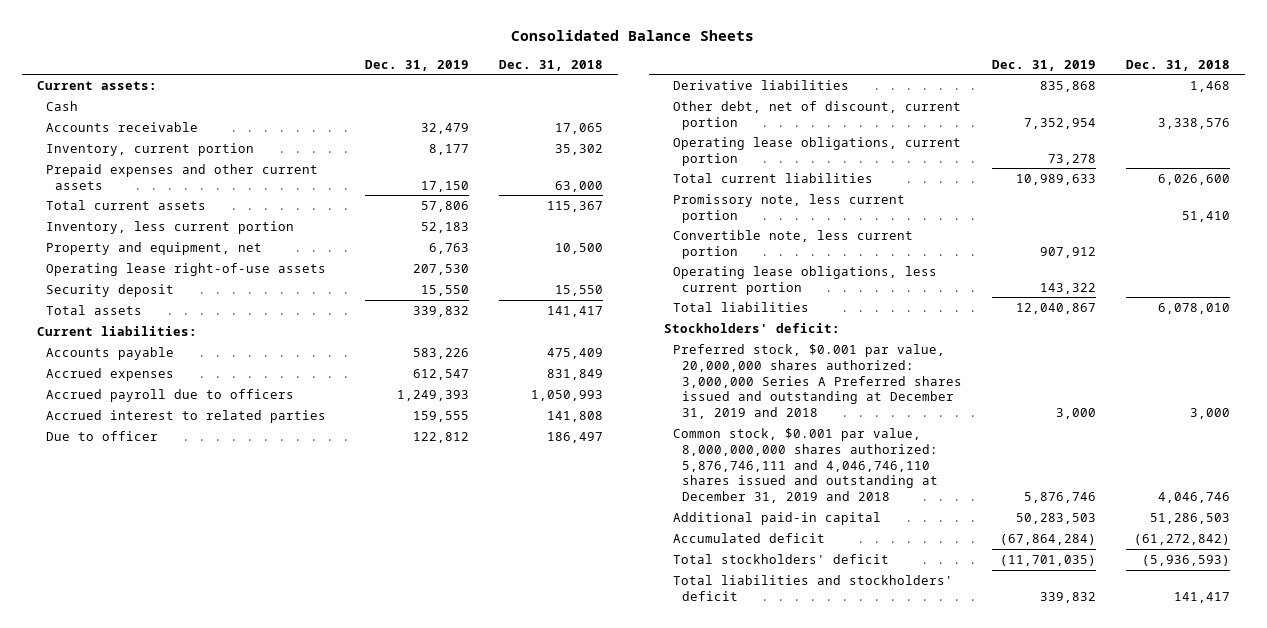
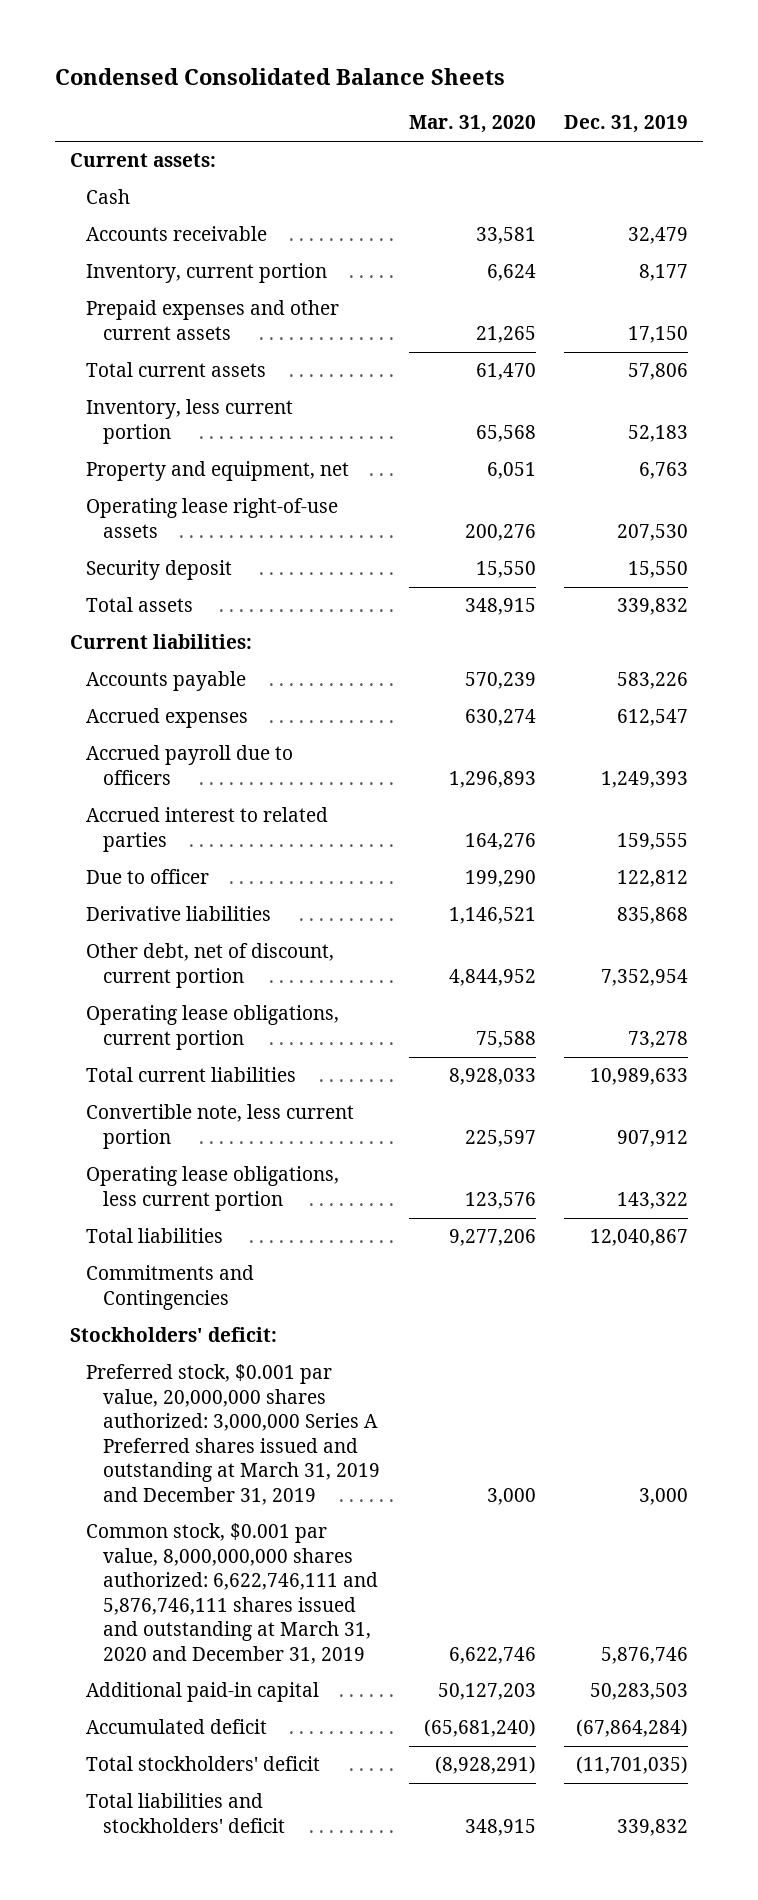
[511,30,755,42] Consolidated Balance Sheets -> [55,67,506,85] Condensed Consolidated Balance Sheets
[498,59,603,71] Dec. 31, 2018 -> none
none -> [408,115,536,134] Mar. 31, 2020
[672,193,905,223] Promissory note, less current portion -> none
none -> [86,1265,255,1310] Commitments and Contingencies
[672,343,962,420] Preferred stock, $0.001 par value, 20,000,000 shares authorized: 3,000,000 Series A Preferred shares issued and outstanding at December 31, 2019 and 2018 -> [86,1364,381,1505] Preferred stock, $0.001 par value, 20,000,000 shares authorized: 3,000,000 Series A Preferred shares issued and outstanding at March 31, 2019 and December 31, 2019
[672,427,938,504] Common stock, $0.001 par value, 8,000,000,000 shares authorized: 5,876,746,111 and 4,046,746,110 shares issued and outstanding at December 31, 2019 and 2018 -> [86,1523,379,1664] Common stock, $0.001 par value, 8,000,000,000 shares authorized: 6,622,746,111 and 5,876,746,111 shares issued and outstanding at March 31, 2020 and December 31, 2019

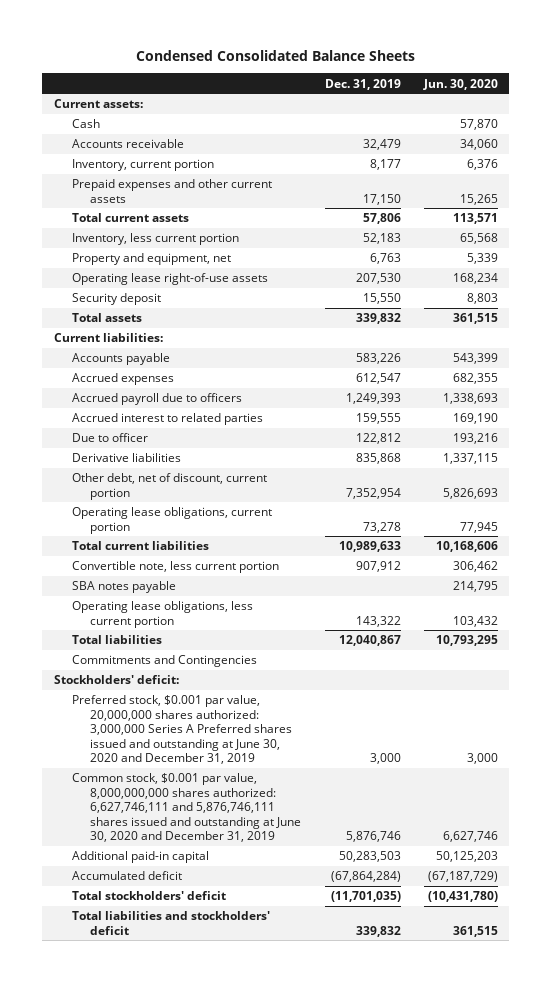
[408,115,536,134] Mar. 31, 2020 -> none
none -> [422,78,498,90] Jun. 30, 2020
none -> [72,581,177,594] SBA notes payable
[86,1364,381,1505] Preferred stock, $0.001 par value, 20,000,000 shares authorized: 3,000,000 Series A Preferred shares issued and outstanding at March 31, 2019 and December 31, 2019 -> [72,695,293,765] Preferred stock, $0.001 par value, 20,000,000 shares authorized: 3,000,000 Series A Preferred shares issued and outstanding at June 30, 2020 and December 31, 2019
[86,1523,379,1664] Common stock, $0.001 par value, 8,000,000,000 shares authorized: 6,622,746,111 and 5,876,746,111 shares issued and outstanding at March 31, 2020 and December 31, 2019 -> [72,773,302,843] Common stock, $0.001 par value, 8,000,000,000 shares authorized: 6,627,746,111 and 5,876,746,111 shares issued and outstanding at June 30, 2020 and December 31, 2019

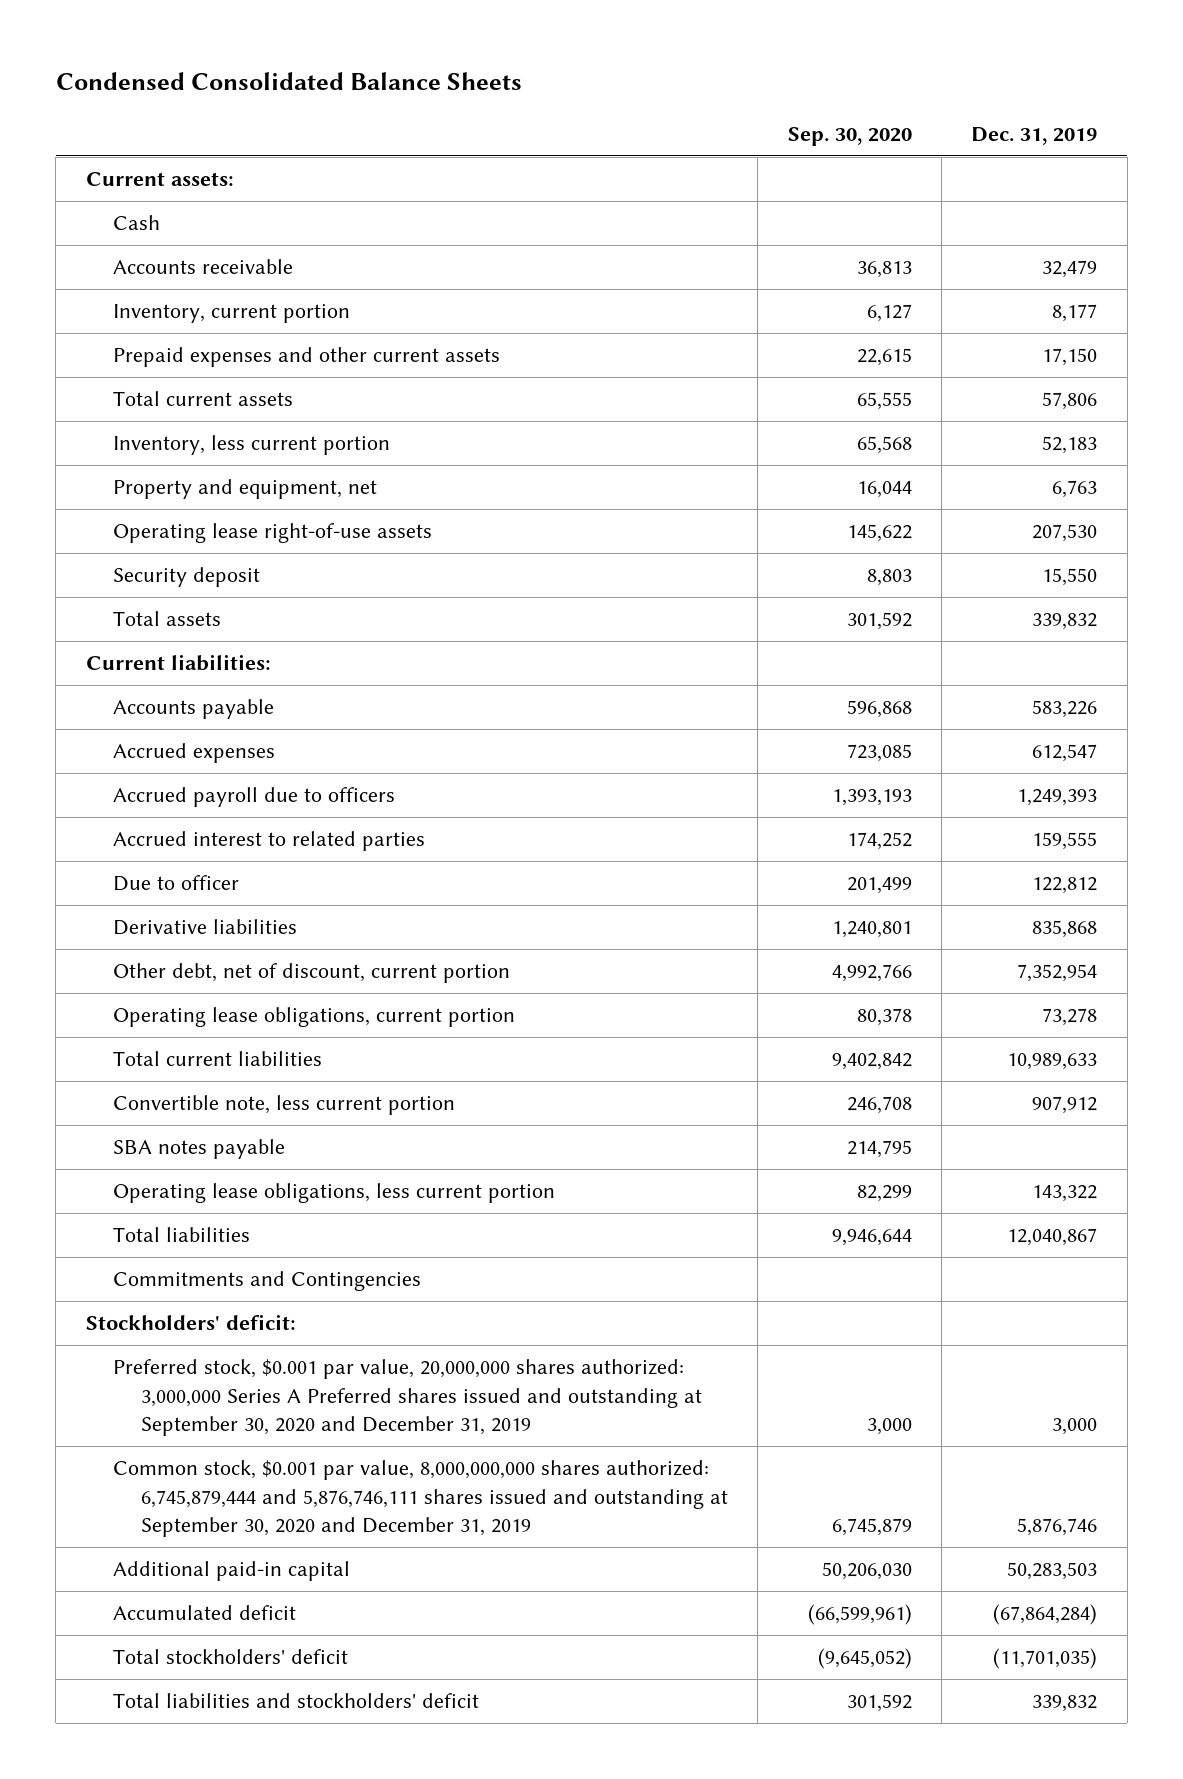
[422,78,498,90] Jun. 30, 2020 -> none
none -> [787,127,912,147] Sep. 30, 2020
[72,695,293,765] Preferred stock, $0.001 par value, 20,000,000 shares authorized: 3,000,000 Series A Preferred shares issued and outstanding at June 30, 2020 and December 31, 2019 -> [113,1359,703,1437] Preferred stock, $0.001 par value, 20,000,000 shares authorized: 3,000,000 Series A Preferred shares issued and outstanding at September 30, 2020 and December 31, 2019
[72,773,302,843] Common stock, $0.001 par value, 8,000,000,000 shares authorized: 6,627,746,111 and 5,876,746,111 shares issued and outstanding at June 30, 2020 and December 31, 2019 -> [113,1460,729,1538] Common stock, $0.001 par value, 8,000,000,000 shares authorized: 6,745,879,444 and 5,876,746,111 shares issued and outstanding at September 30, 2020 and December 31, 2019

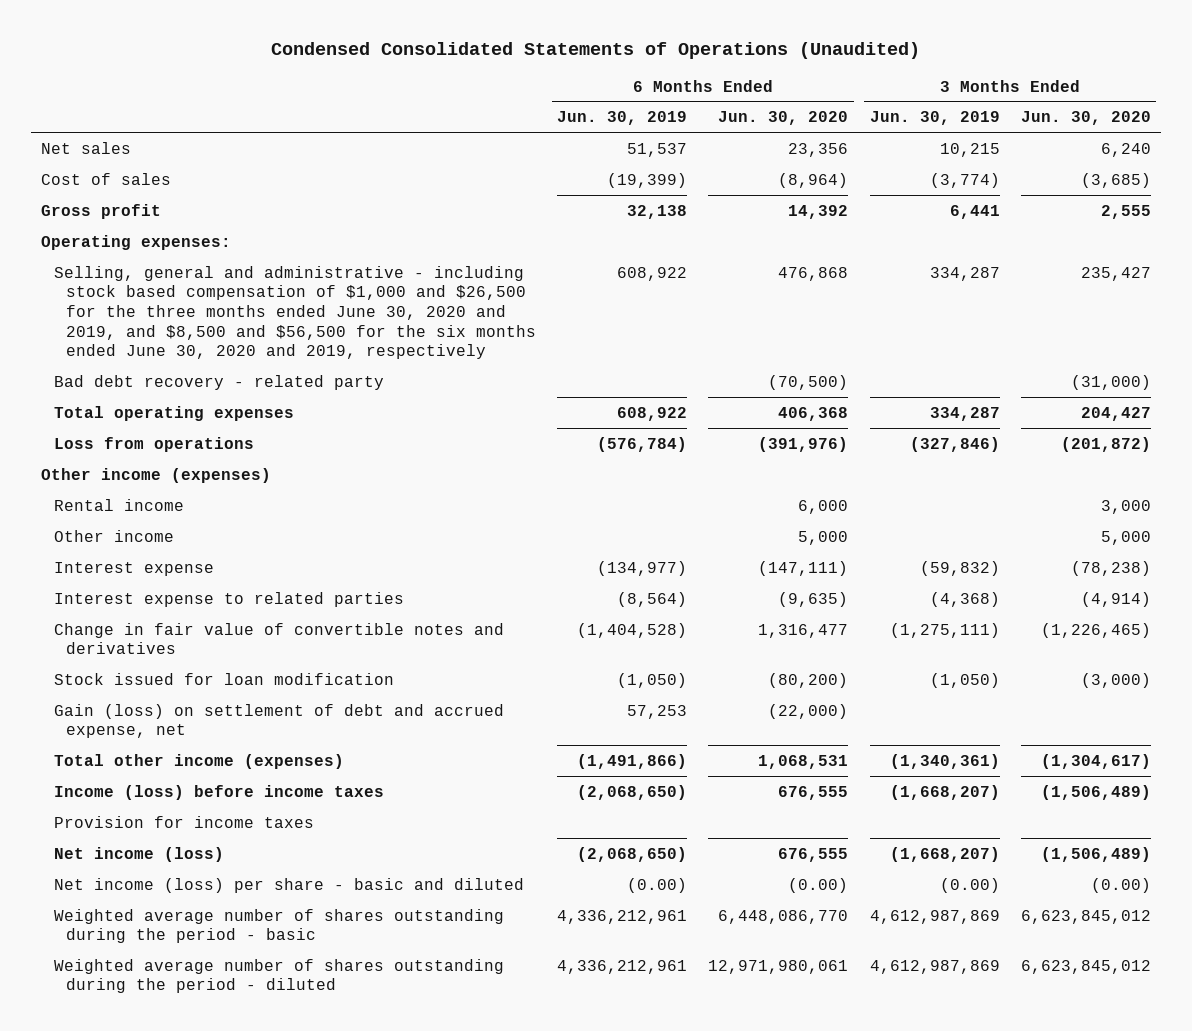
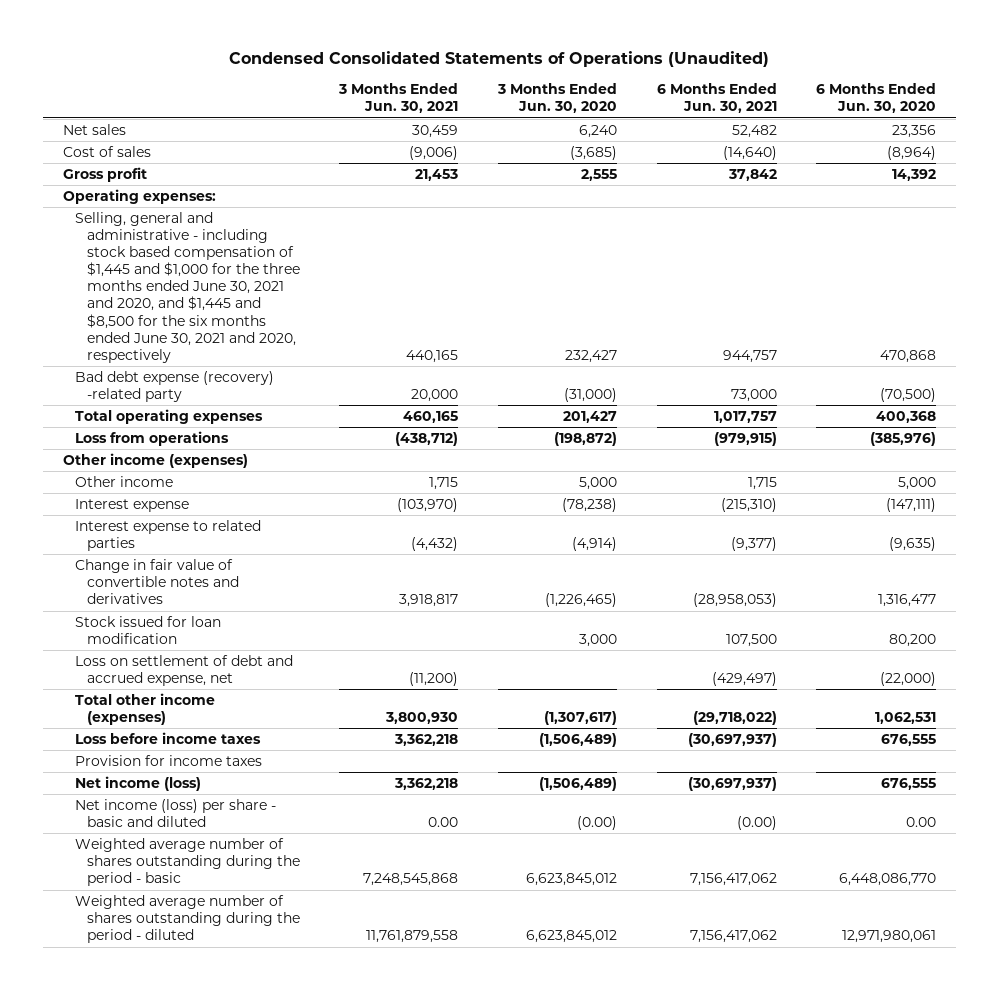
[557,111,688,126] Jun. 30, 2019 -> none
[869,111,1000,126] Jun. 30, 2019 -> none
none -> [338,83,459,114] 3 Months Ended Jun. 30, 2021
none -> [656,83,777,114] 6 Months Ended Jun. 30, 2021
[53,265,537,360] Selling, general and administrative - including stock based compensation of $1,000 and $26,500 for the three months ended June 30, 2020 and 2019, and $8,500 and $56,500 for the six months ended June 30, 2020 and 2019, respectively -> [74,212,300,363] Selling, general and administrative - including stock based compensation of $1,445 and $1,000 for the three months ended June 30, 2021 and 2020, and $1,445 and $8,500 for the six months ended June 30, 2021 and 2020, respectively
[778,266,849,281] 476,868 -> [880,349,937,363] 470,868
[1080,266,1151,281] 235,427 -> [565,349,618,363] 232,427
[53,374,384,390] Bad debt recovery - related party -> [74,371,274,403] Bad debt expense (recovery) -related party
[778,406,849,421] 406,368 -> [876,411,937,424] 400,368
[1080,406,1151,421] 204,427 -> [563,411,618,424] 201,427
[758,436,849,452] (391,976) -> [870,432,937,447] (385,976)
[1060,436,1151,452] (201,872) -> [554,432,618,447] (198,872)
[53,498,184,511] Rental income -> none
[768,672,849,688] (80,200) -> [889,634,937,648] 80,200
[1080,672,1151,688] (3,000) -> [579,634,618,648] 3,000
[53,703,504,739] Gain (loss) on settlement of debt and accrued expense, net -> [74,655,293,687] Loss on settlement of debt and accrued expense, net
[758,754,849,769] 1,068,531 -> [875,712,937,725] 1,062,531
[1040,753,1151,769] (1,304,617) -> [544,711,618,726] (1,307,617)
[53,784,384,800] Income (loss) before income taxes -> [74,732,261,745] Loss before income taxes
[788,877,849,893] (0.00) -> [906,817,937,828] 0.00

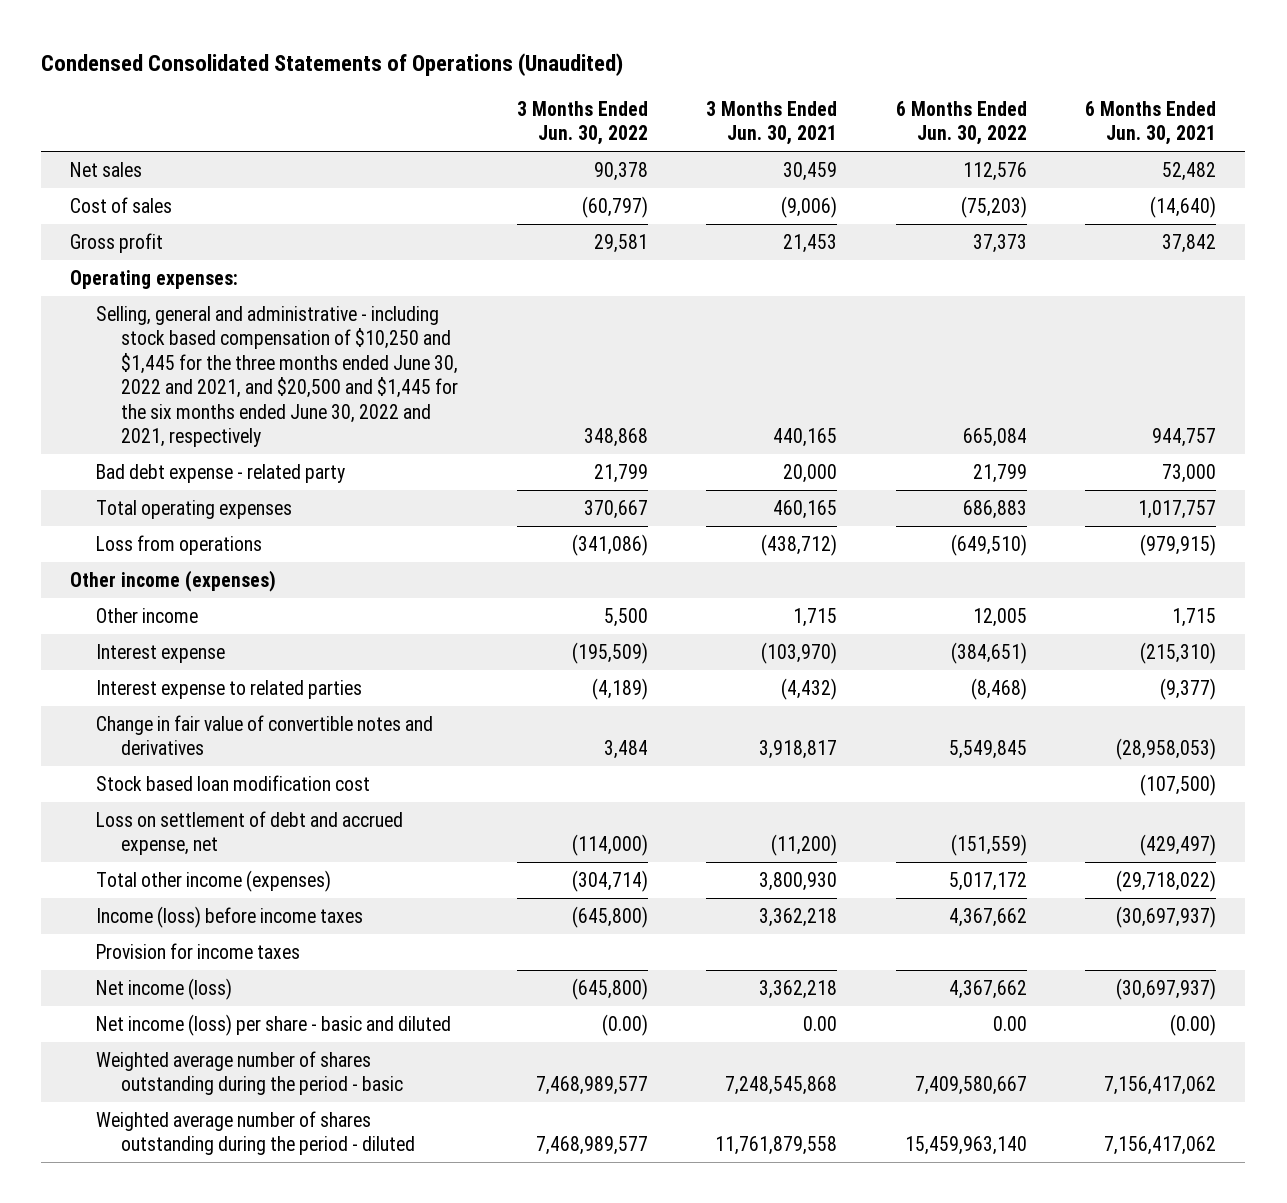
[497,83,618,114] 3 Months Ended Jun. 30, 2020 -> none
[816,83,937,114] 6 Months Ended Jun. 30, 2020 -> none
none -> [516,100,648,146] 3 Months Ended Jun. 30, 2022
none -> [895,100,1027,146] 6 Months Ended Jun. 30, 2022
[74,212,300,363] Selling, general and administrative - including stock based compensation of $1,445 and $1,000 for the three months ended June 30, 2021 and 2020, and $1,445 and $8,500 for the six months ended June 30, 2021 and 2020, respectively -> [95,305,459,448] Selling, general and administrative - including stock based compensation of $10,250 and $1,445 for the three months ended June 30, 2022 and 2021, and $20,500 and $1,445 for the six months ended June 30, 2022 and 2021, respectively
[74,371,274,403] Bad debt expense (recovery) -related party -> [95,463,345,483] Bad debt expense - related party
[74,616,221,645] Stock issued for loan modification -> none
none -> [95,774,370,791] Stock based loan modification cost
[74,732,261,745] Loss before income taxes -> [95,905,363,928] Income (loss) before income taxes

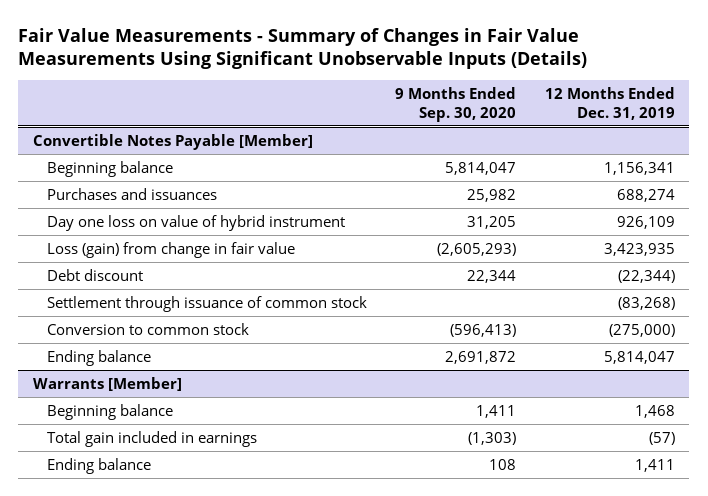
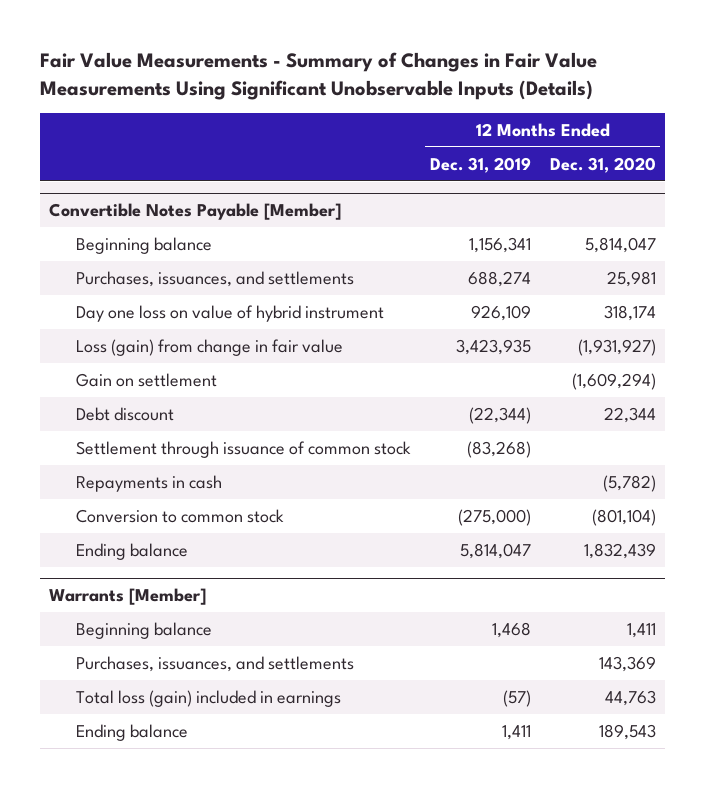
[395,86,517,122] 9 Months Ended Sep. 30, 2020 -> none
none -> [549,156,656,173] Dec. 31, 2020
[46,187,217,200] Purchases and issuances -> [75,270,354,287] Purchases, issuances, and settlements
none -> [75,372,217,387] Gain on settlement
none -> [75,474,222,492] Repayments in cash
none -> [75,655,354,672] Purchases, issuances, and settlements
[46,430,257,447] Total gain included in earnings -> [75,689,341,707] Total loss (gain) included in earnings

